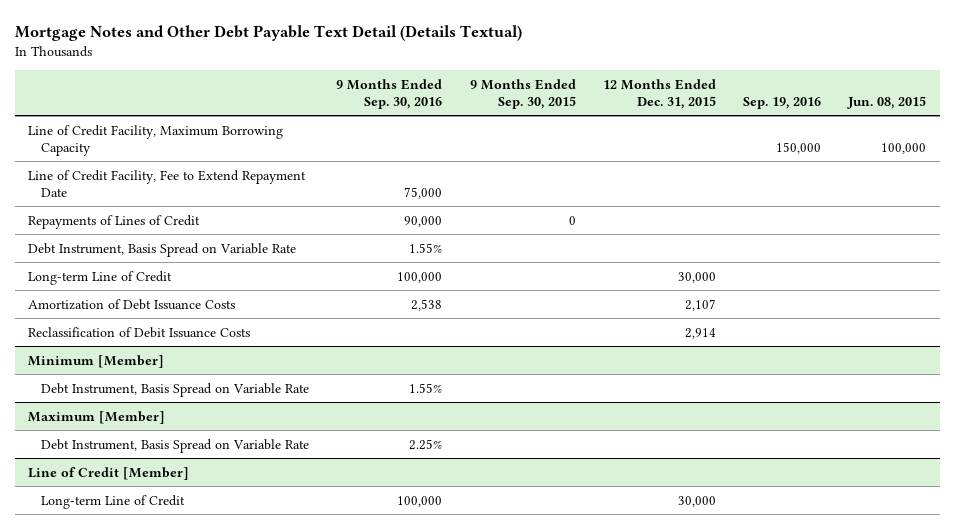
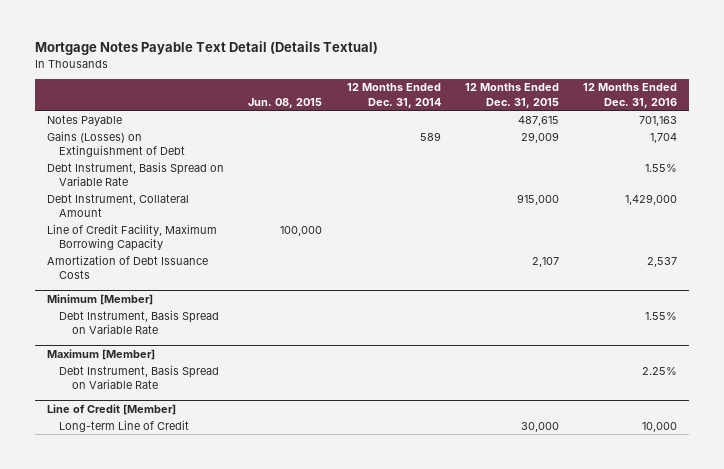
[14,24,522,41] Mortgage Notes and Other Debt Payable Text Detail (Details Textual) -> [34,41,378,56] Mortgage Notes Payable Text Detail (Details Textual)
[336,78,443,109] 9 Months Ended Sep. 30, 2016 -> none
[469,78,576,109] 9 Months Ended Sep. 30, 2015 -> none
[742,96,821,109] Sep. 19, 2016 -> none
none -> [346,83,441,108] 12 Months Ended Dec. 31, 2014
none -> [583,83,678,108] 12 Months Ended Dec. 31, 2016
[28,169,307,197] Line of Credit Facility, Fee to Extend Repayment Date -> none
[28,214,201,229] Repayments of Lines of Credit -> none
none -> [47,114,123,126] Notes Payable
none -> [47,130,186,157] Gains (Losses) on Extinguishment of Debt
[28,270,173,285] Long-term Line of Credit -> none
none -> [47,193,190,217] Debt Instrument, Collateral Amount
[28,124,284,156] Line of Credit Facility, Maximum Borrowing Capacity -> [47,223,218,251] Line of Credit Facility, Maximum Borrowing Capacity
[28,326,251,338] Reclassification of Debit Issuance Costs -> none

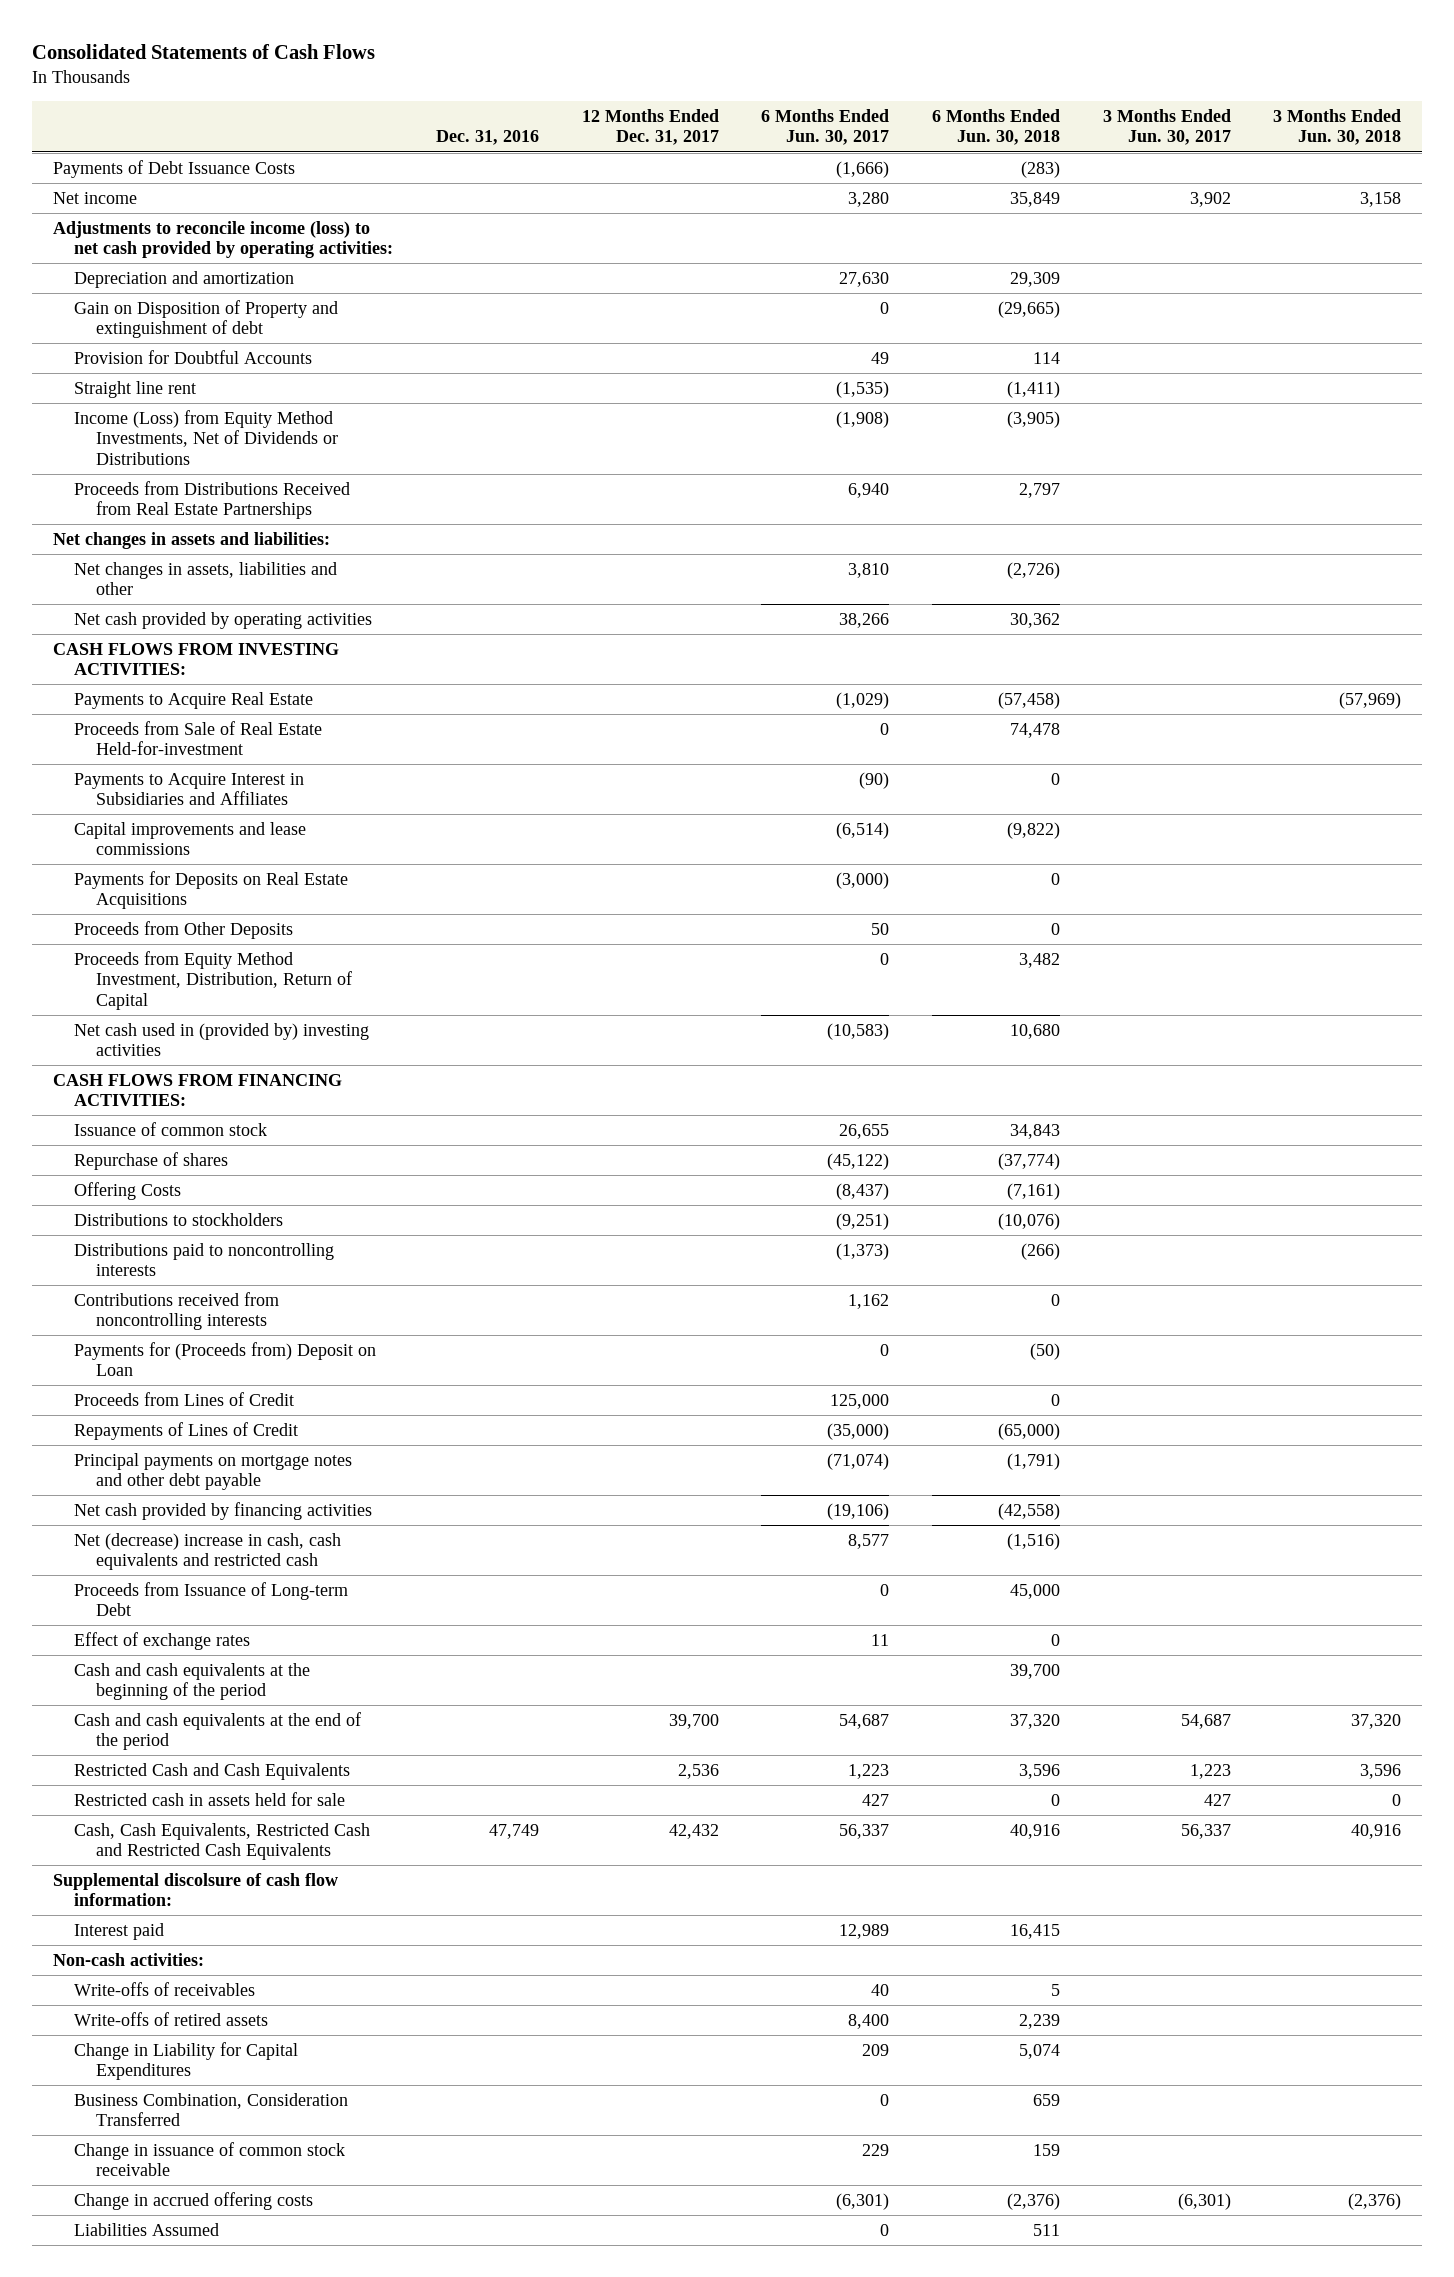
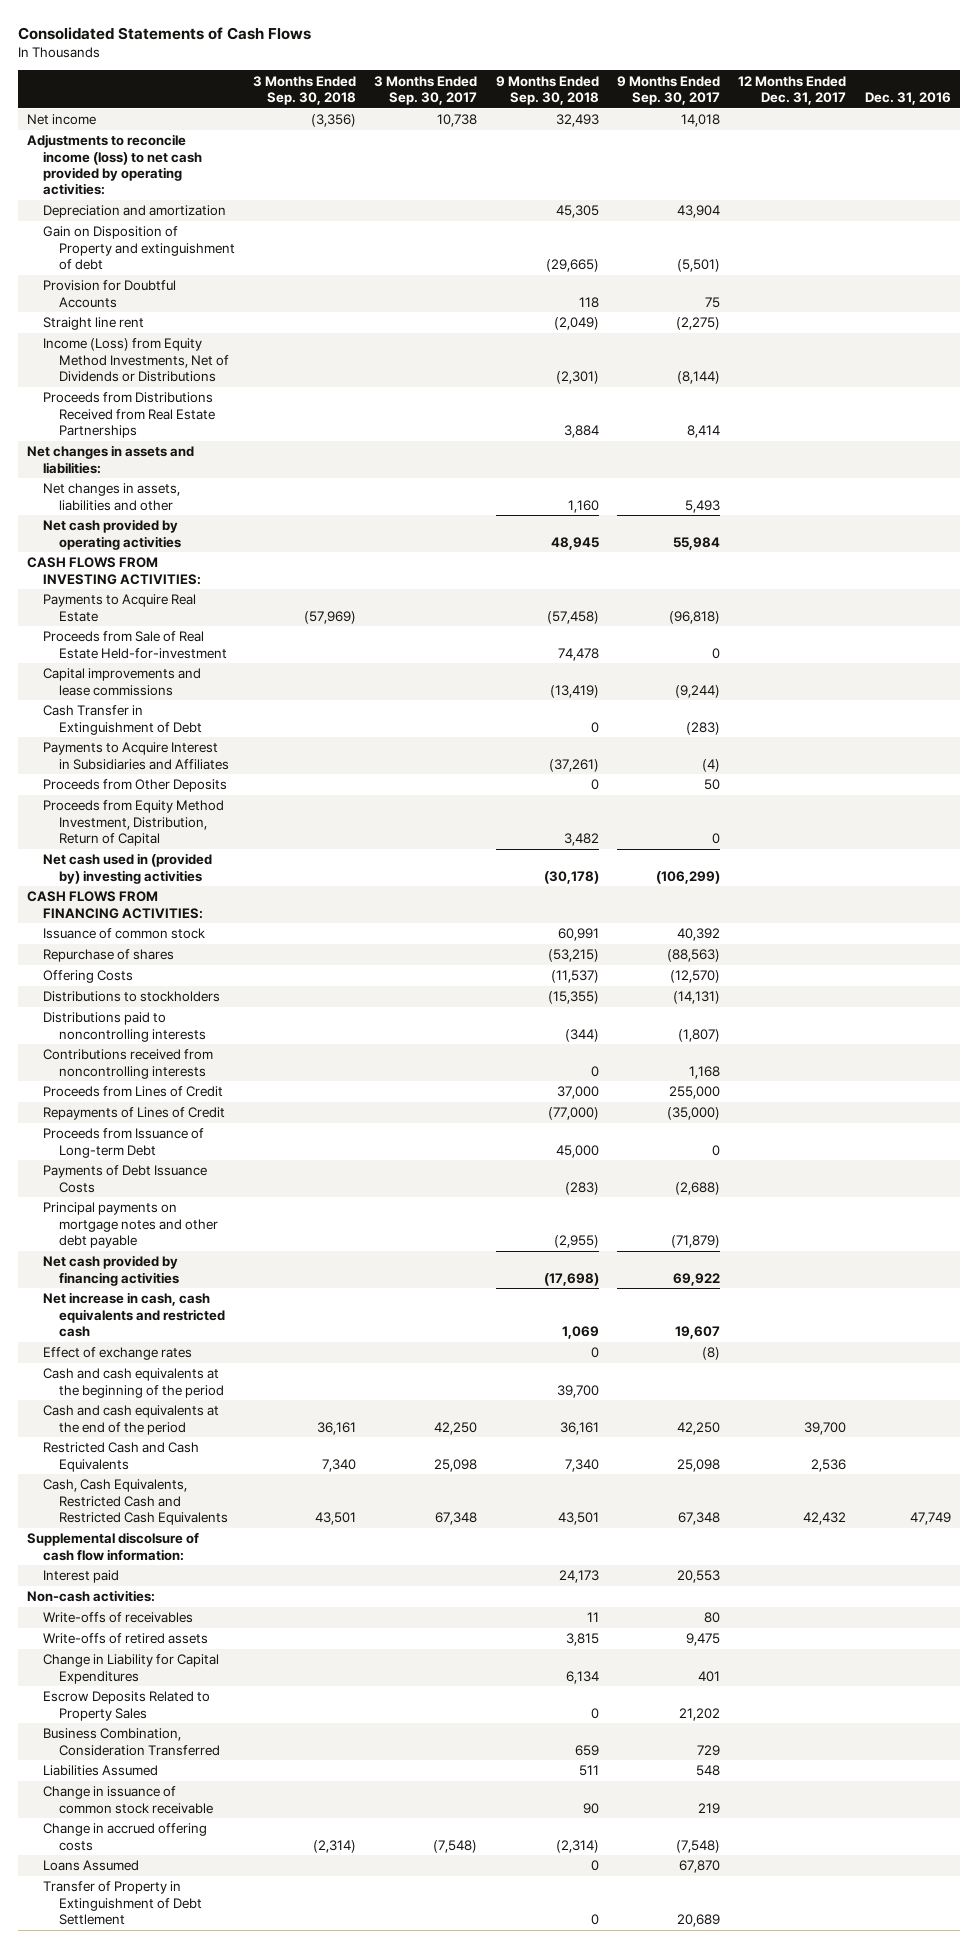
[761,108,890,146] 6 Months Ended Jun. 30, 2017 -> none
[931,108,1060,146] 6 Months Ended Jun. 30, 2018 -> none
[1102,108,1231,146] 3 Months Ended Jun. 30, 2017 -> none
[1273,108,1402,146] 3 Months Ended Jun. 30, 2018 -> none
none -> [253,75,357,105] 3 Months Ended Sep. 30, 2018
none -> [374,75,478,105] 3 Months Ended Sep. 30, 2017
none -> [495,75,599,105] 9 Months Ended Sep. 30, 2018
none -> [616,75,720,105] 9 Months Ended Sep. 30, 2017
[74,870,349,910] Payments for Deposits on Real Estate Acquisitions -> none
none -> [42,705,202,735] Cash Transfer in Extinguishment of Debt
[74,772,305,806] Payments to Acquire Interest in Subsidiaries and Affiliates -> [42,742,229,770] Payments to Acquire Interest in Subsidiaries and Affiliates
[74,1341,377,1377] Payments for (Proceeds from) Deposit on Loan -> none
[74,1581,349,1617] Proceeds from Issuance of Long-term Debt -> [42,1128,204,1158] Proceeds from Issuance of Long-term Debt
[53,159,296,178] Payments of Debt Issuance Costs -> [42,1165,207,1193] Payments of Debt Issuance Costs
[74,1532,342,1571] Net (decrease) increase in cash, cash equivalents and restricted cash -> [42,1292,225,1337] Net increase in cash, cash equivalents and restricted cash
[74,1791,346,1806] Restricted cash in assets held for sale -> none
none -> [42,1691,210,1721] Escrow Deposits Related to Property Sales
[74,2222,220,2236] Liabilities Assumed -> [42,1765,158,1777] Liabilities Assumed
none -> [42,1860,139,1872] Loans Assumed
none -> [42,1881,202,1925] Transfer of Property in Extinguishment of Debt Settlement

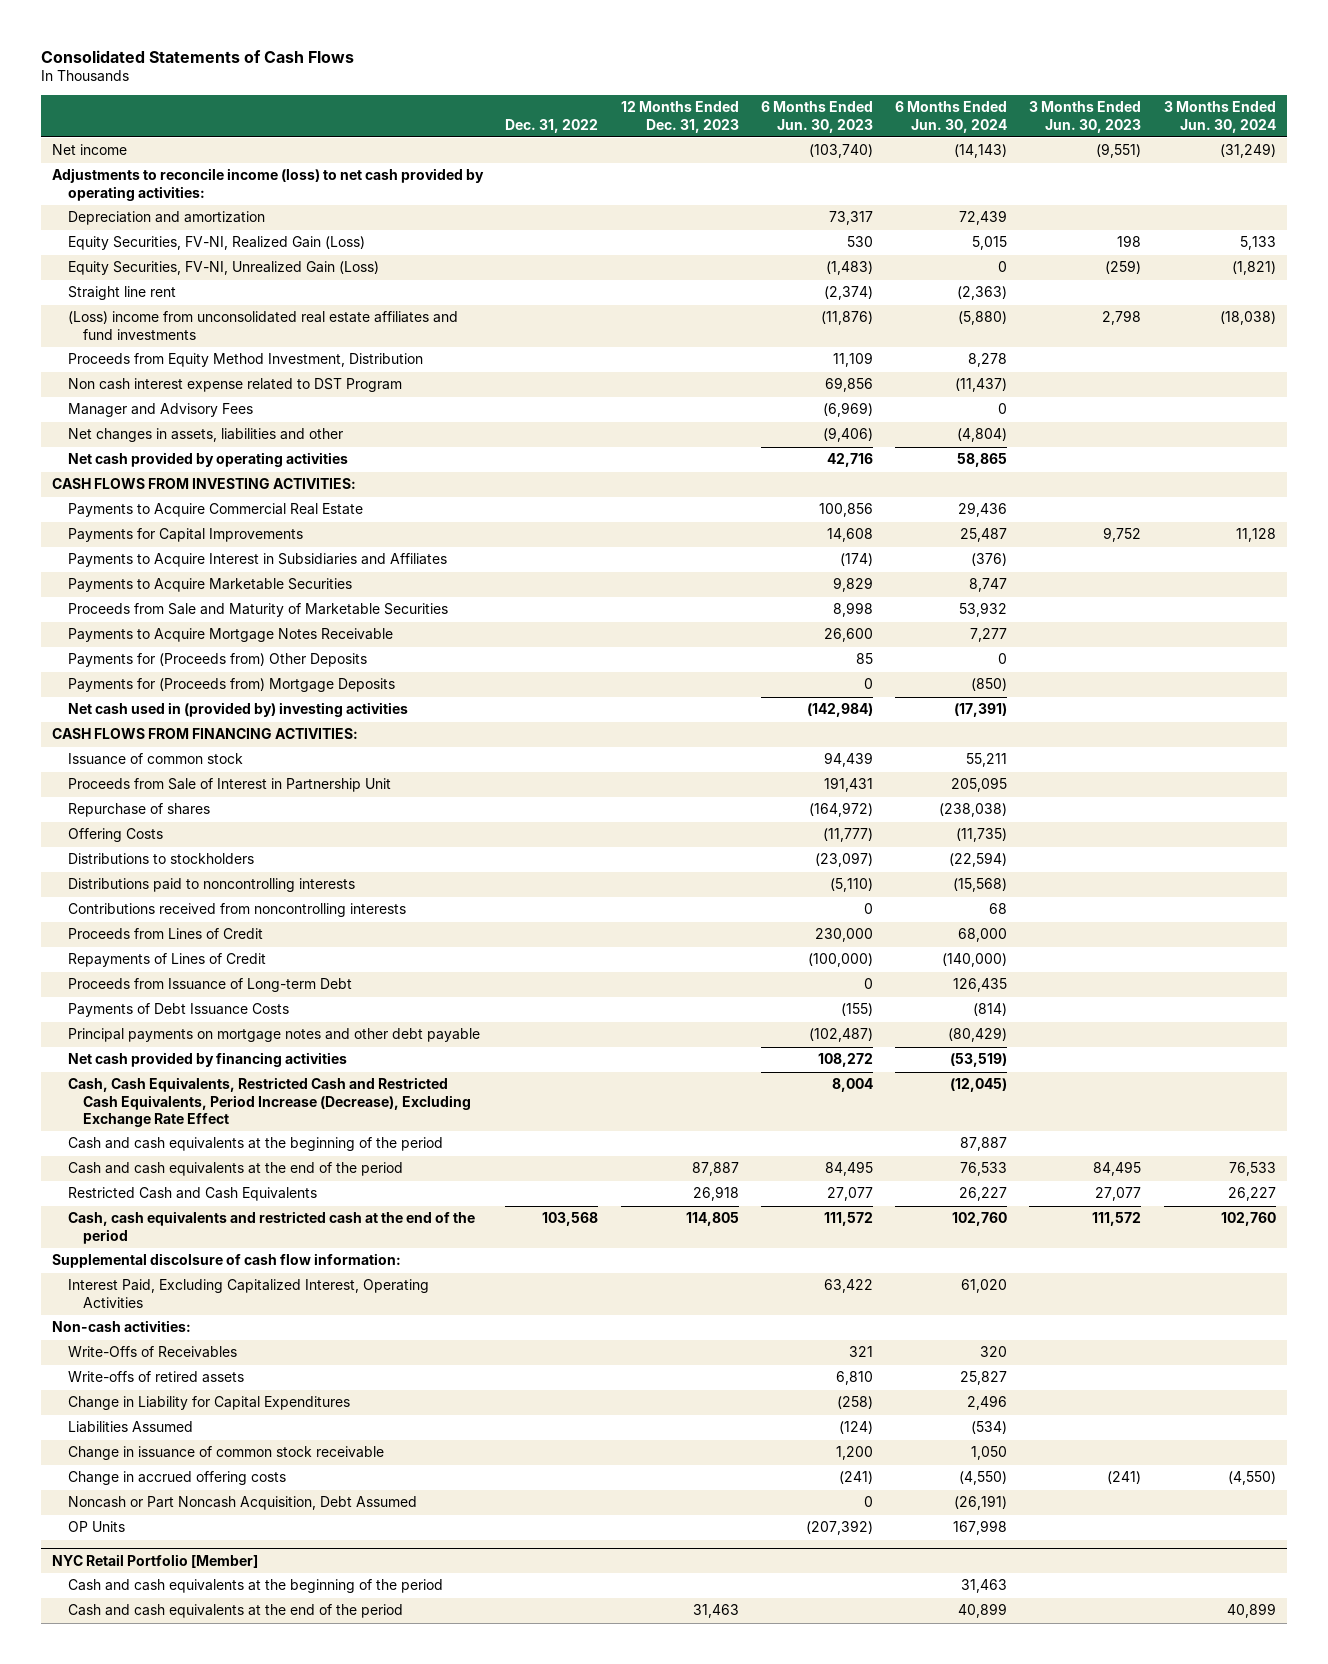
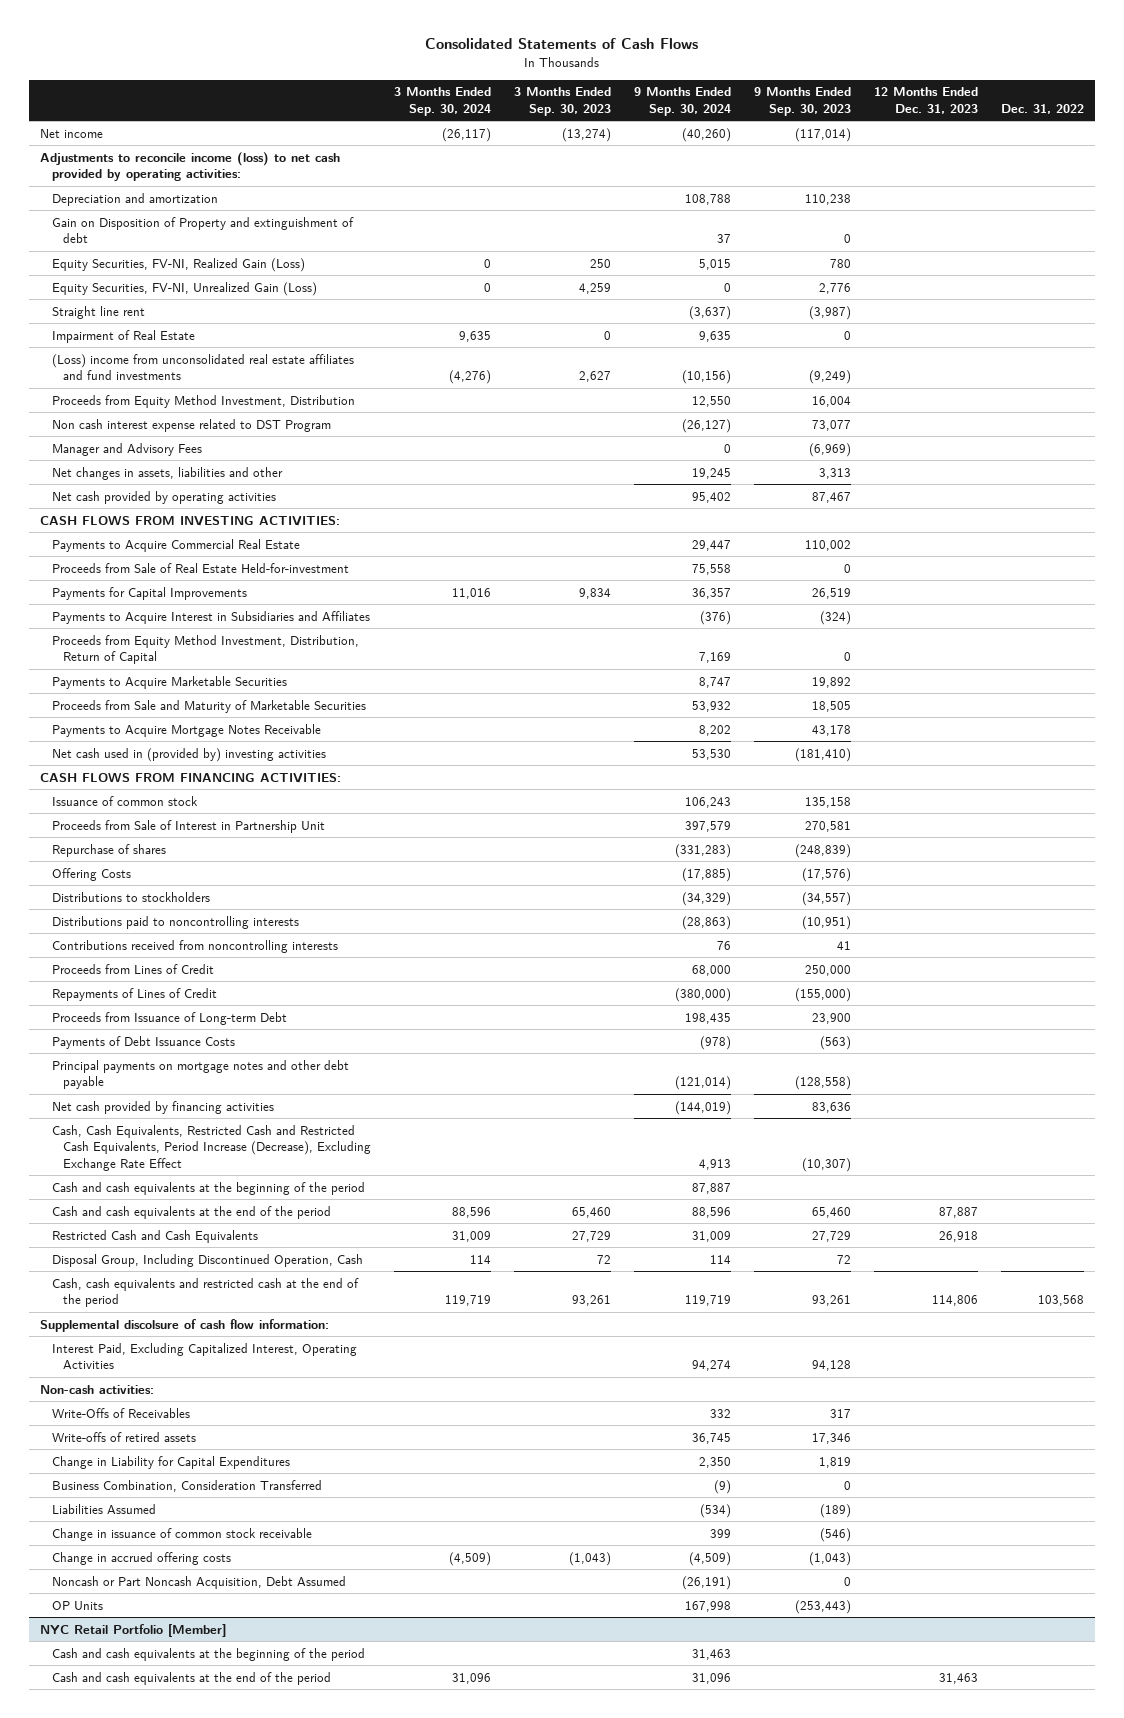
[760,101,873,133] 6 Months Ended Jun. 30, 2023 -> none
[895,101,1008,133] 6 Months Ended Jun. 30, 2024 -> none
[1029,101,1142,133] 3 Months Ended Jun. 30, 2023 -> none
[1163,101,1276,133] 3 Months Ended Jun. 30, 2024 -> none
none -> [393,87,491,116] 3 Months Ended Sep. 30, 2024
none -> [513,87,611,116] 3 Months Ended Sep. 30, 2023
none -> [633,87,731,116] 9 Months Ended Sep. 30, 2024
none -> [753,87,851,116] 9 Months Ended Sep. 30, 2023
none -> [51,216,354,244] Gain on Disposition of Property and extinguishment of debt
none -> [51,329,195,343] Impairment of Real Estate
none -> [51,562,349,573] Proceeds from Sale of Real Estate Held-for-investment
none -> [51,634,359,665] Proceeds from Equity Method Investment, Distribution, Return of Capital
[67,653,367,668] Payments for (Proceeds from) Other Deposits -> none
[67,678,395,693] Payments for (Proceeds from) Mortgage Deposits -> none
none -> [51,1253,363,1267] Disposal Group, Including Discontinued Operation, Cash
[685,1212,739,1227] 114,805 -> [931,1295,978,1307] 114,806
none -> [51,1479,322,1492] Business Combination, Consideration Transferred

